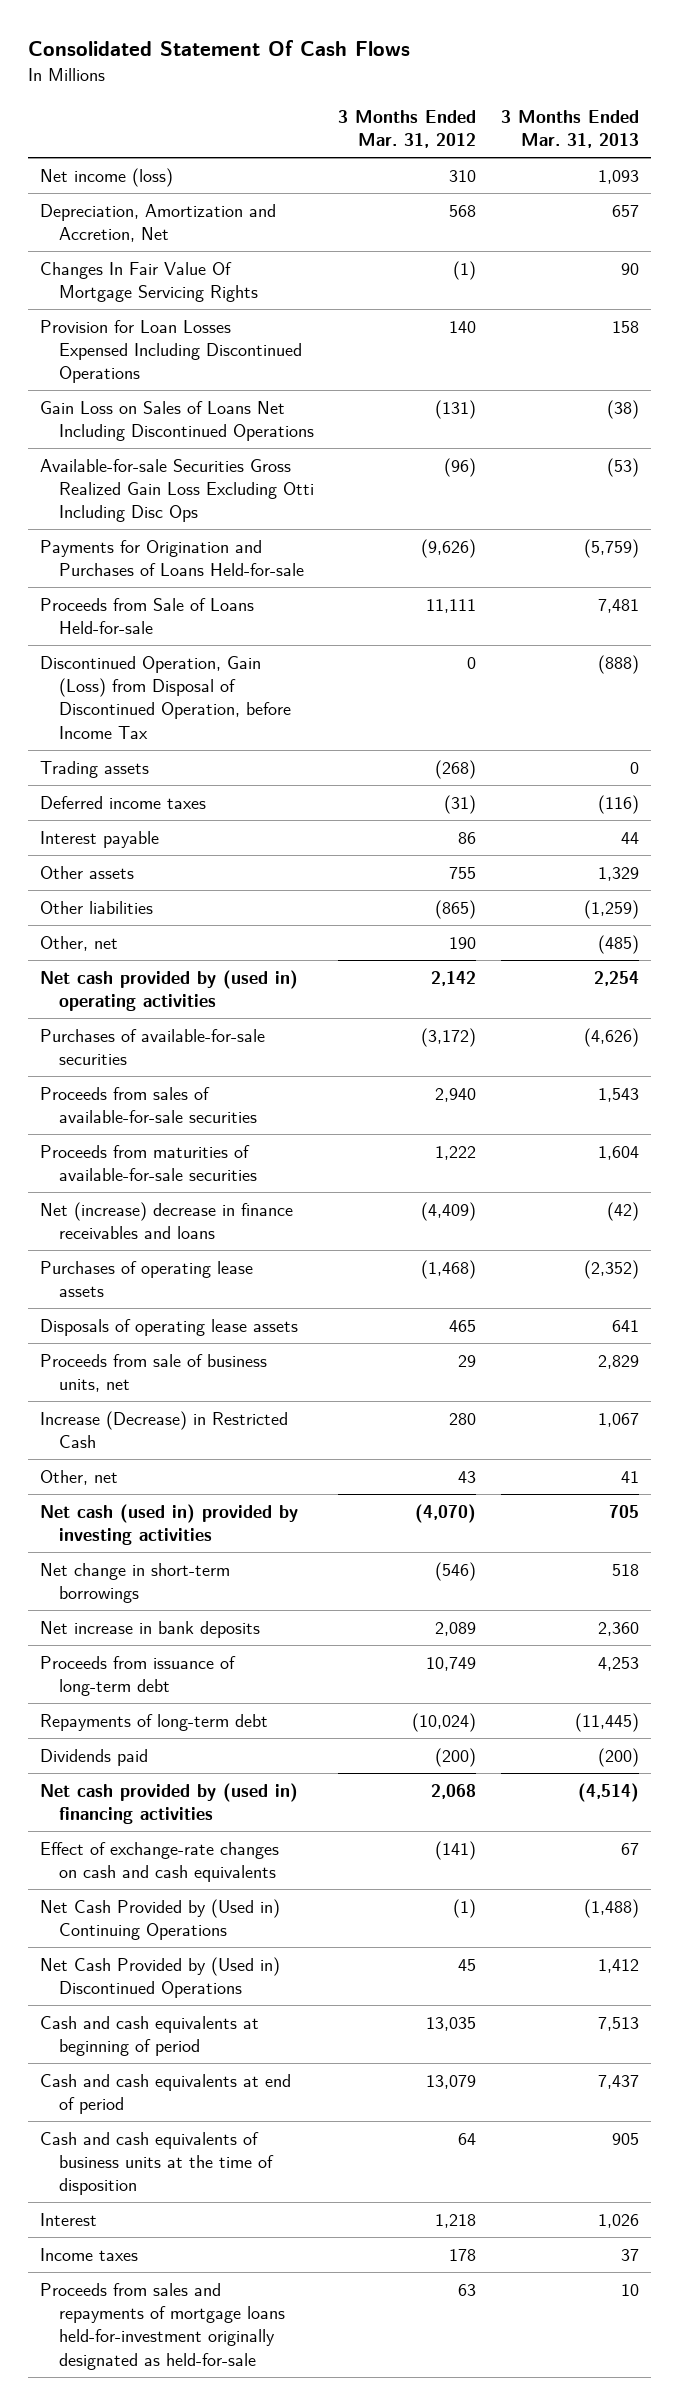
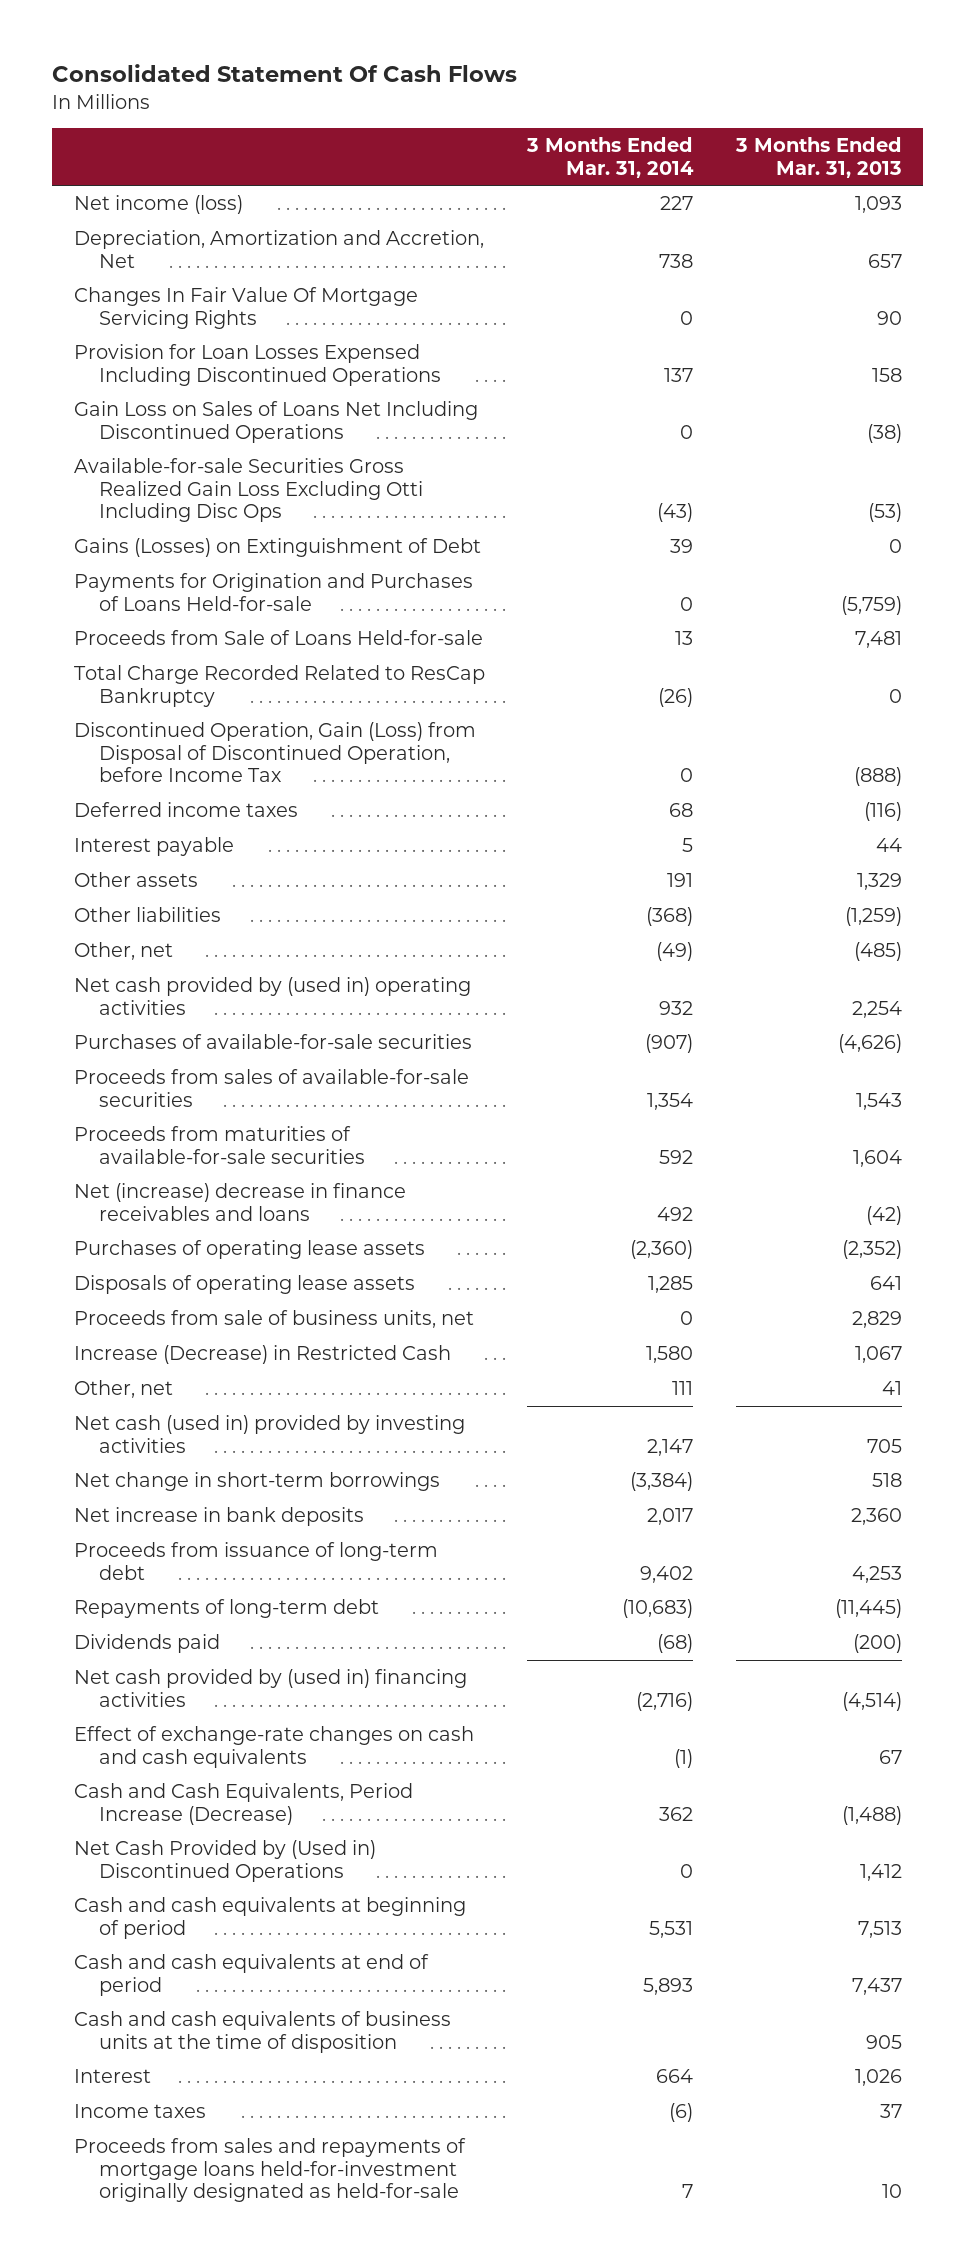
[338,109,477,149] 3 Months Ended Mar. 31, 2012 -> none
none -> [526,136,695,178] 3 Months Ended Mar. 31, 2014
none -> [73,538,481,558] Gains (Losses) on Extinguishment of Debt
none -> [73,665,485,707] Total Charge Recorded Related to ResCap Bankruptcy
[40,760,150,778] Trading assets -> none
[40,1898,281,1941] Net Cash Provided by (Used in) Continuing Operations -> [73,1783,413,1825] Cash and Cash Equivalents, Period Increase (Decrease)

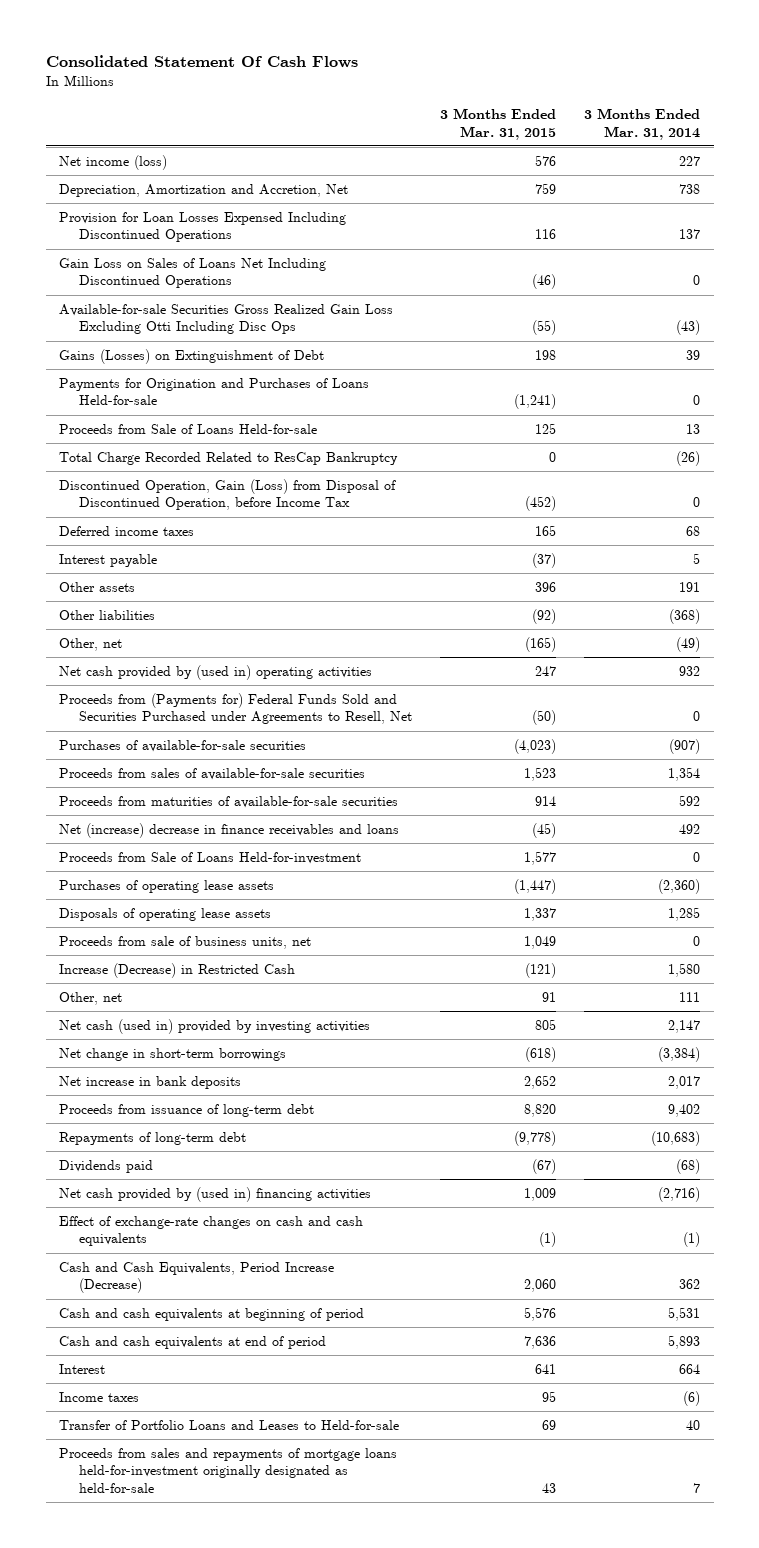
[734,136,902,178] 3 Months Ended Mar. 31, 2013 -> none
none -> [439,108,556,140] 3 Months Ended Mar. 31, 2015
[73,287,418,329] Changes In Fair Value Of Mortgage Servicing Rights -> none
none -> [59,692,413,725] Proceeds from (Payments for) Federal Funds Sold and Securities Purchased under Agreements to Resell, Net
none -> [59,851,362,864] Proceeds from Sale of Loans Held-for-investment
[73,1840,376,1882] Net Cash Provided by (Used in) Discontinued Operations -> none
[73,2011,451,2053] Cash and cash equivalents of business units at the time of disposition -> none
none -> [59,1419,400,1430] Transfer of Portfolio Loans and Leases to Held-for-sale

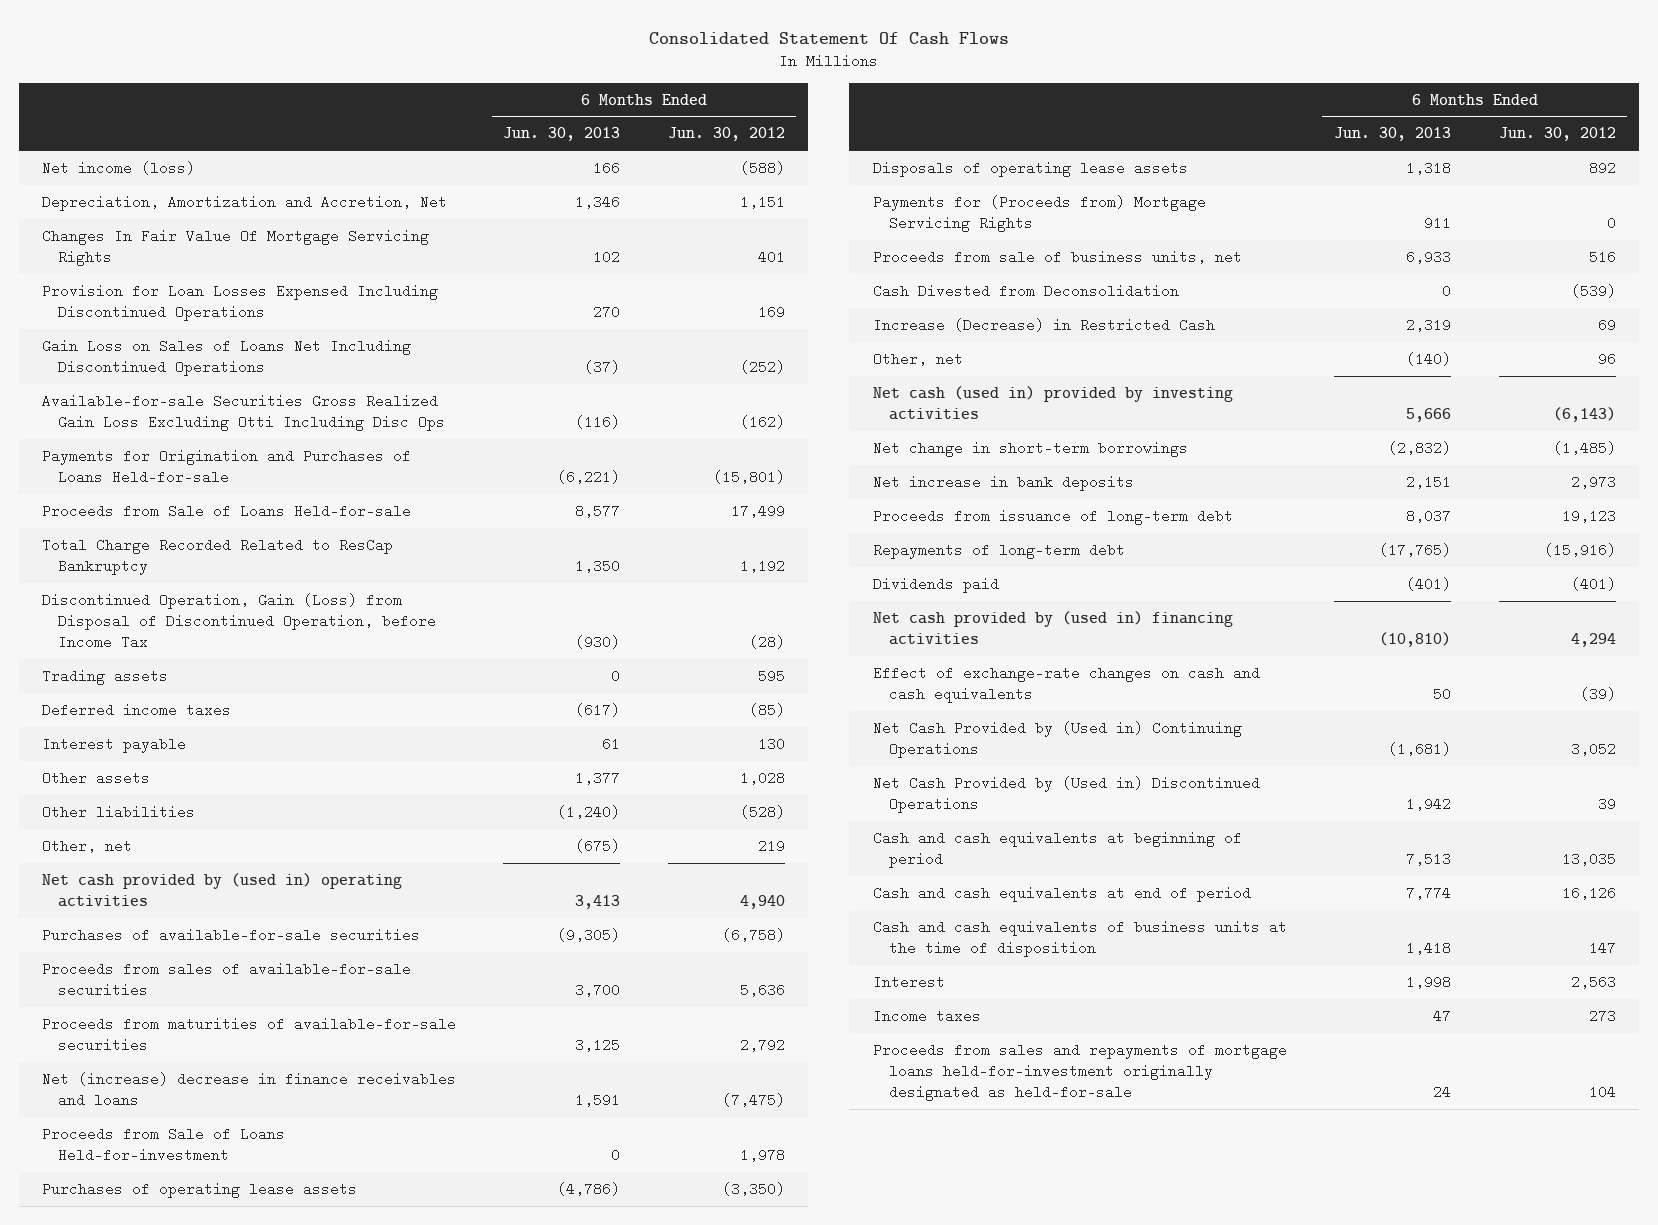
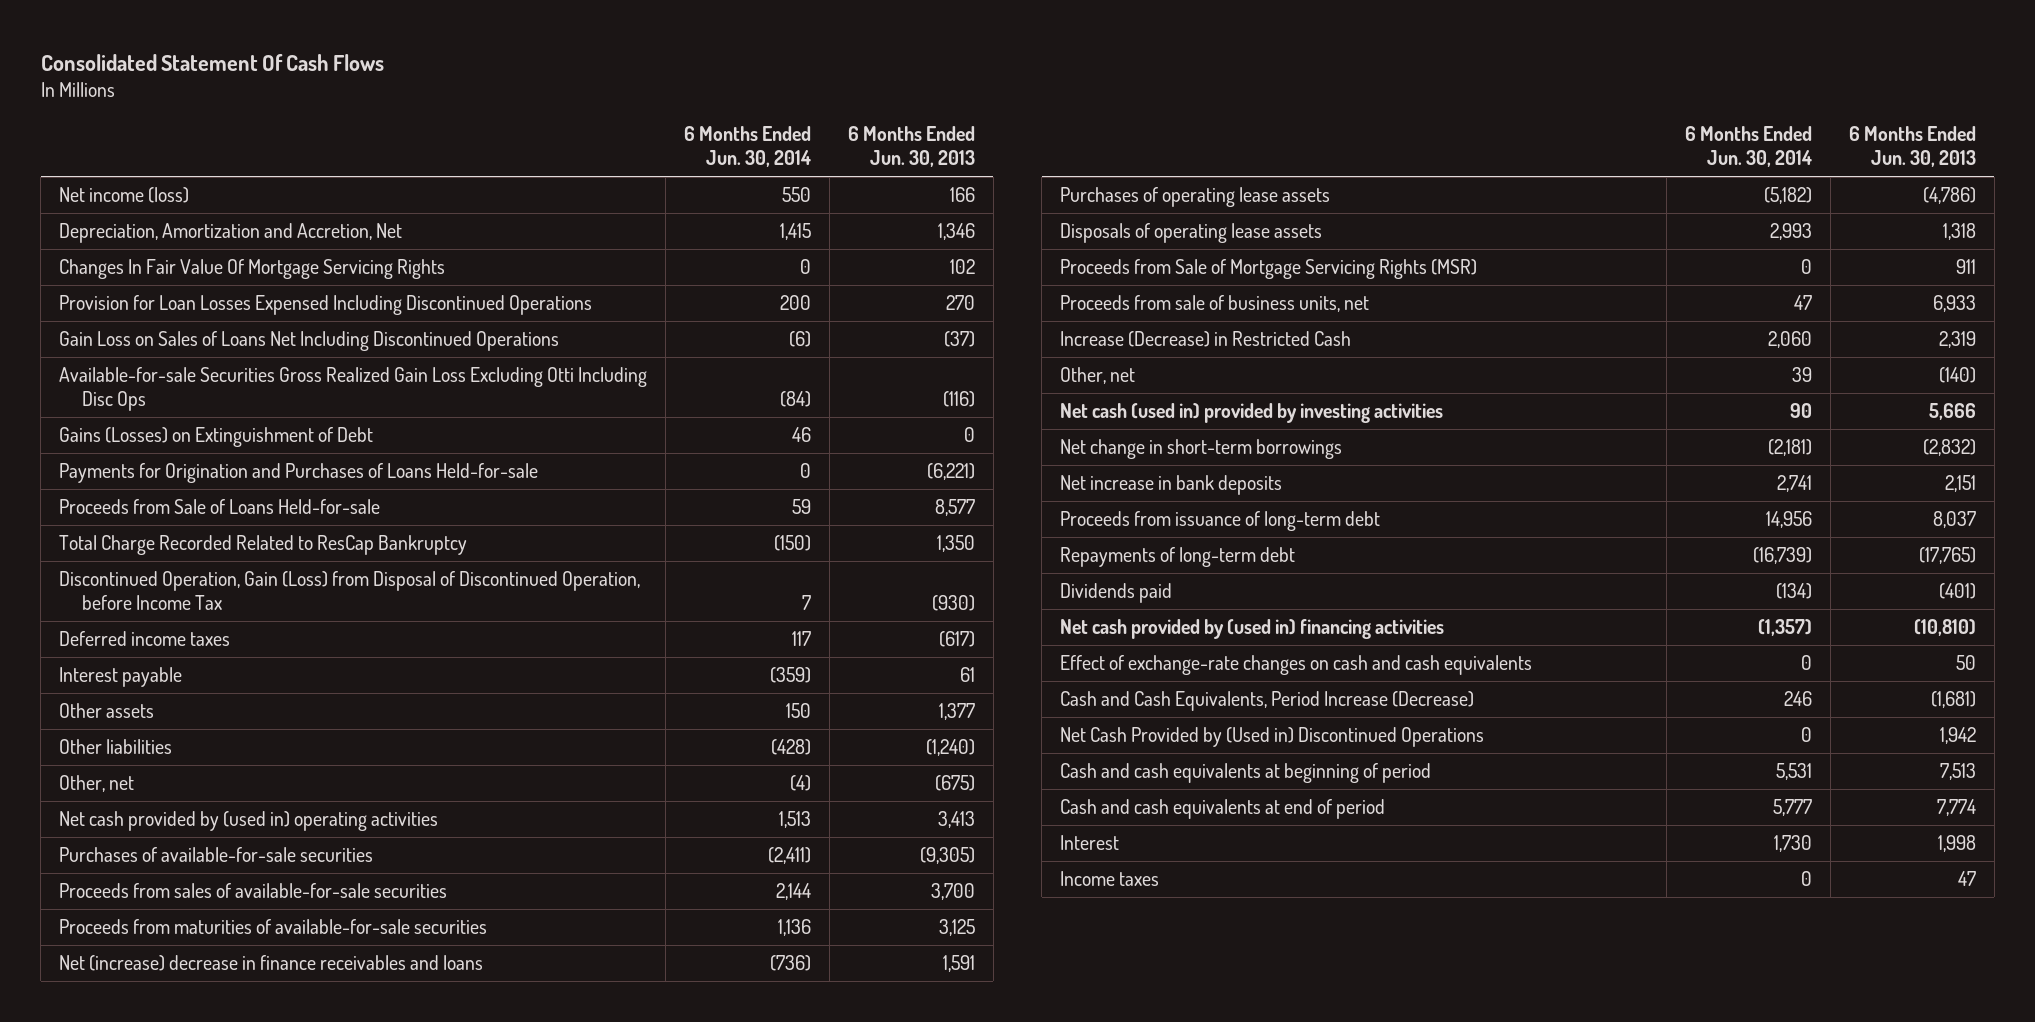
[667,127,785,142] Jun. 30, 2012 -> none
none -> [684,126,812,168] 6 Months Ended Jun. 30, 2014
none -> [59,427,374,448] Gains (Losses) on Extinguishment of Debt
[42,668,169,685] Trading assets -> none
[42,1126,286,1162] Proceeds from Sale of Loans Held-for-investment -> none
[873,194,1207,232] Payments for (Proceeds from) Mortgage Servicing Rights -> [1060,259,1478,280] Proceeds from Sale of Mortgage Servicing Rights (MSR)
[873,283,1180,298] Cash Divested from Deconsolidation -> none
[873,720,1243,758] Net Cash Provided by (Used in) Continuing Operations -> [1060,691,1475,712] Cash and Cash Equivalents, Period Increase (Decrease)
[873,919,1288,957] Cash and cash equivalents of business units at the time of disposition -> none
[873,1042,1288,1101] Proceeds from sales and repayments of mortgage loans held-for-investment originally designated as held-for-sale -> none

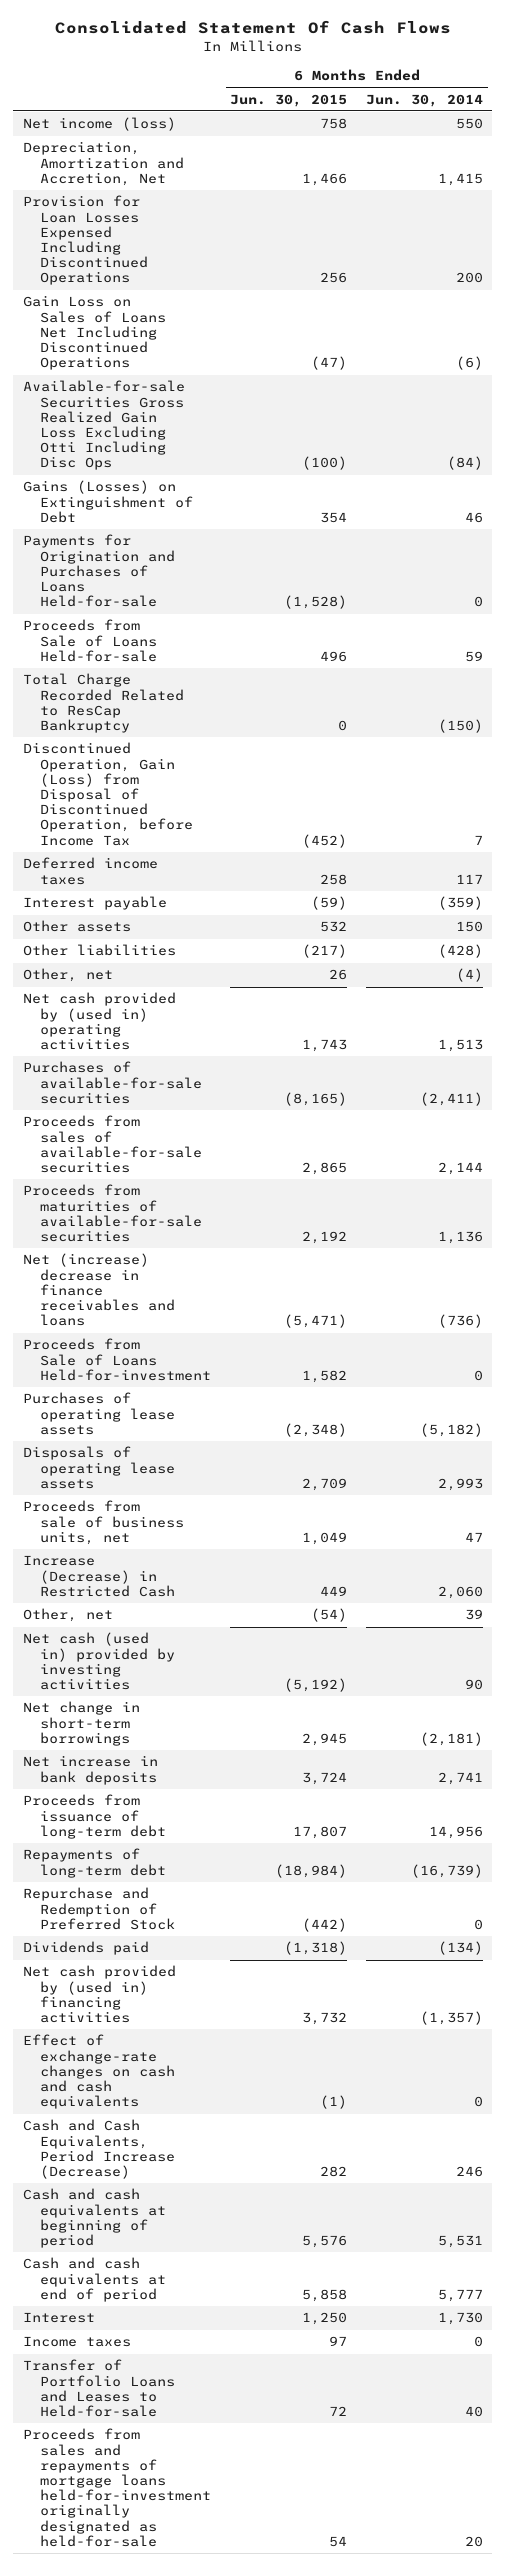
[848,126,976,168] 6 Months Ended Jun. 30, 2013 -> none
none -> [230,93,348,107] Jun. 30, 2015
[59,259,446,280] Changes In Fair Value Of Mortgage Servicing Rights -> none
none -> [22,1338,212,1381] Proceeds from Sale of Loans Held-for-investment
[1060,259,1478,280] Proceeds from Sale of Mortgage Servicing Rights (MSR) -> none
none -> [22,1887,176,1930] Repurchase and Redemption of Preferred Stock
[1060,727,1485,748] Net Cash Provided by (Used in) Discontinued Operations -> none
none -> [22,2359,176,2418] Transfer of Portfolio Loans and Leases to Held-for-sale
none -> [22,2428,212,2547] Proceeds from sales and repayments of mortgage loans held-for-investment originally designated as held-for-sale

